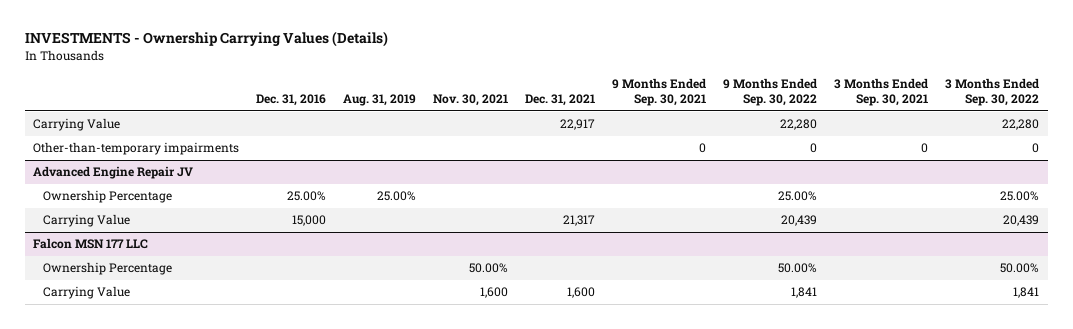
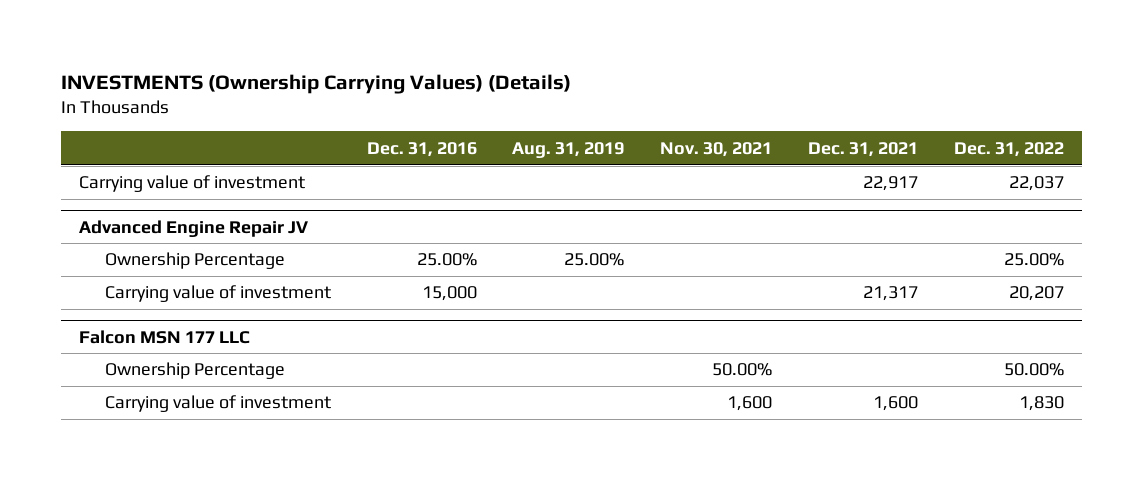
[24,31,388,48] INVESTMENTS - Ownership Carrying Values (Details) -> [61,74,572,95] INVESTMENTS (Ownership Carrying Values) (Details)
[612,77,707,107] 9 Months Ended Sep. 30, 2021 -> none
[723,77,818,107] 9 Months Ended Sep. 30, 2022 -> none
[834,77,929,107] 3 Months Ended Sep. 30, 2021 -> none
[945,77,1040,107] 3 Months Ended Sep. 30, 2022 -> none
none -> [953,141,1064,157] Dec. 31, 2022
[33,142,240,156] Other-than-temporary impairments -> none
[33,118,121,132] Carrying Value -> [79,175,306,193] Carrying value of investment
[42,214,130,228] Carrying Value -> [104,285,331,303] Carrying value of investment
[42,286,130,300] Carrying Value -> [104,395,331,413] Carrying value of investment

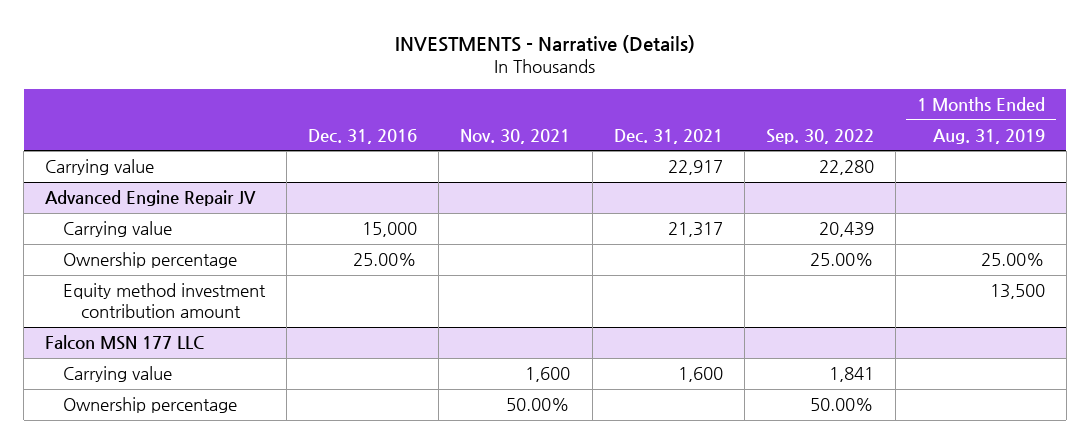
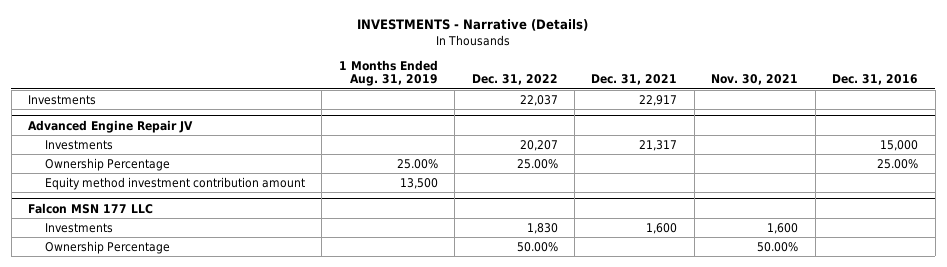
[765,128,874,144] Sep. 30, 2022 -> none
none -> [471,74,558,86] Dec. 31, 2022
[45,159,155,176] Carrying value -> [28,94,97,105] Investments
[63,221,173,238] Carrying value -> [44,139,113,150] Investments
[63,252,238,269] Ownership percentage -> [44,157,170,171] Ownership Percentage
[63,366,173,383] Carrying value -> [44,222,113,233] Investments
[63,397,238,414] Ownership percentage -> [44,240,170,254] Ownership Percentage

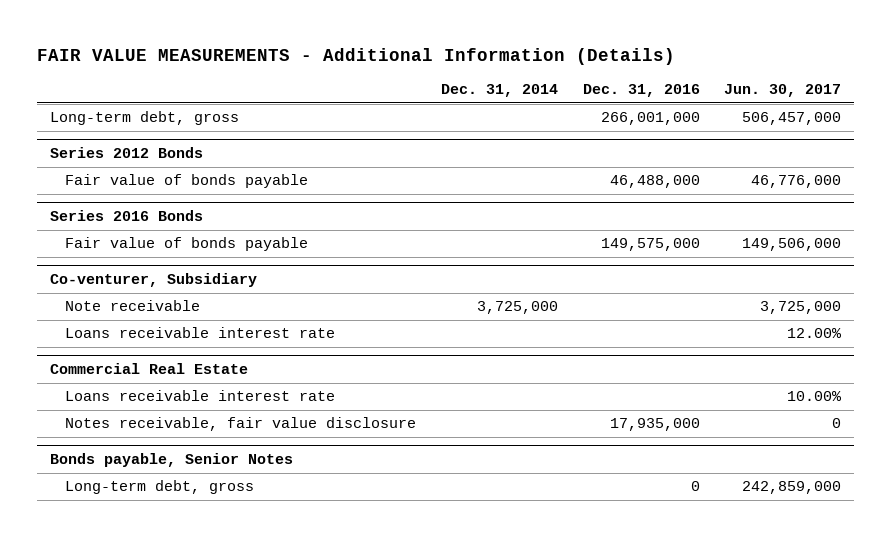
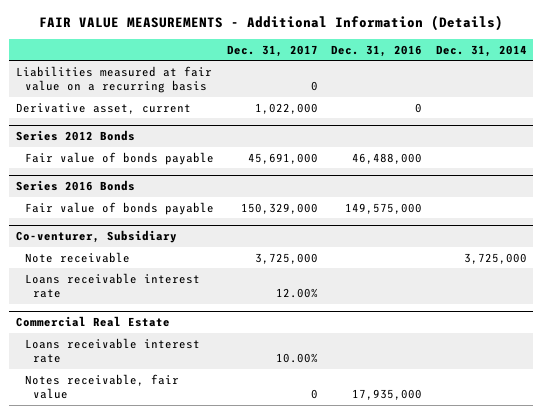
[724,84,842,98] Jun. 30, 2017 -> none
none -> [226,44,318,57] Dec. 31, 2017
[49,111,239,126] Long-term debt, gross -> none
none -> [16,65,213,94] Liabilities measured at fair value on a recurring basis
none -> [16,102,192,114] Derivative asset, current
[49,453,293,468] Bonds payable, Senior Notes -> none
[65,480,255,495] Long-term debt, gross -> none
[65,417,417,432] Notes receivable, fair value disclosure -> [24,373,179,400] Notes receivable, fair value

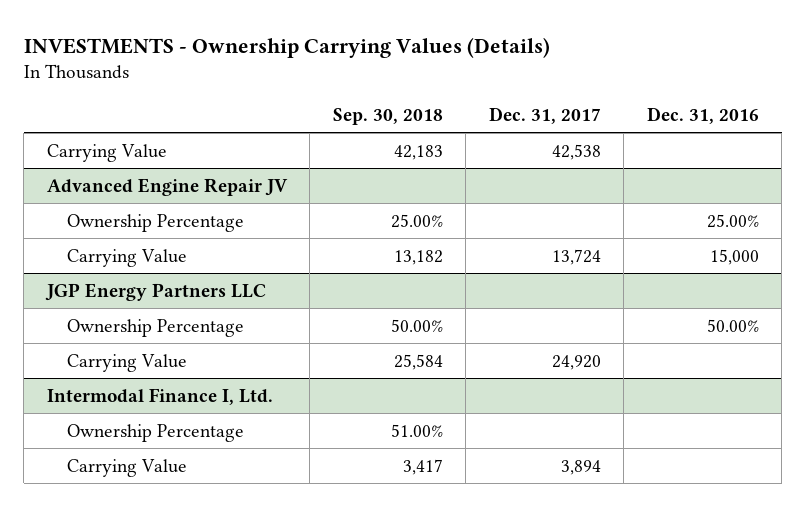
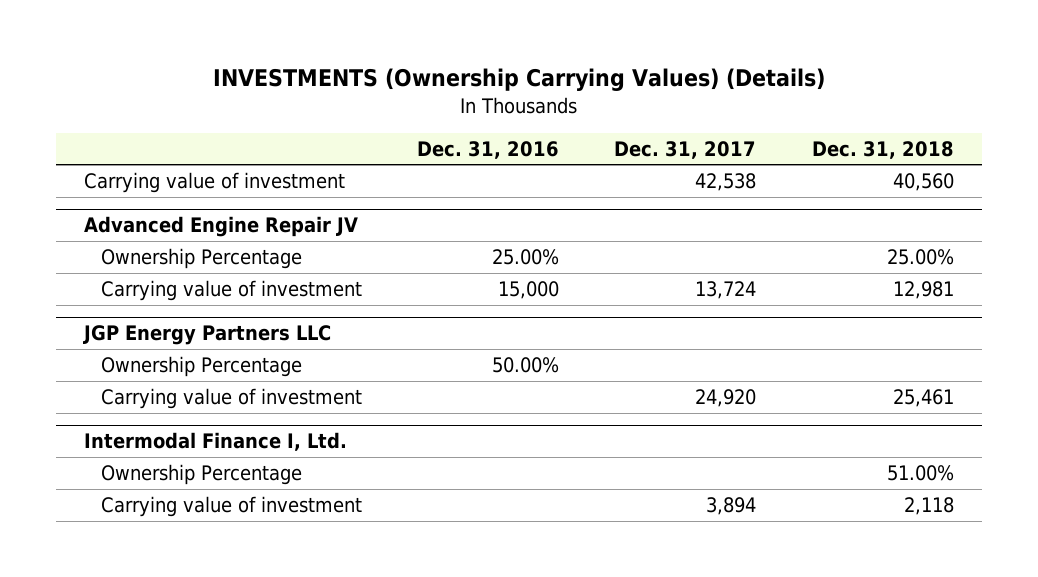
[23,36,550,58] INVESTMENTS - Ownership Carrying Values (Details) -> [212,68,825,92] INVESTMENTS (Ownership Carrying Values) (Details)
[332,108,443,126] Sep. 30, 2018 -> none
none -> [811,140,954,159] Dec. 31, 2018
[46,143,167,162] Carrying Value -> [83,172,345,194] Carrying value of investment
[67,248,188,267] Carrying Value -> [100,280,362,302] Carrying value of investment
[67,353,188,372] Carrying Value -> [100,388,362,410] Carrying value of investment
[67,458,188,477] Carrying Value -> [100,496,362,518] Carrying value of investment

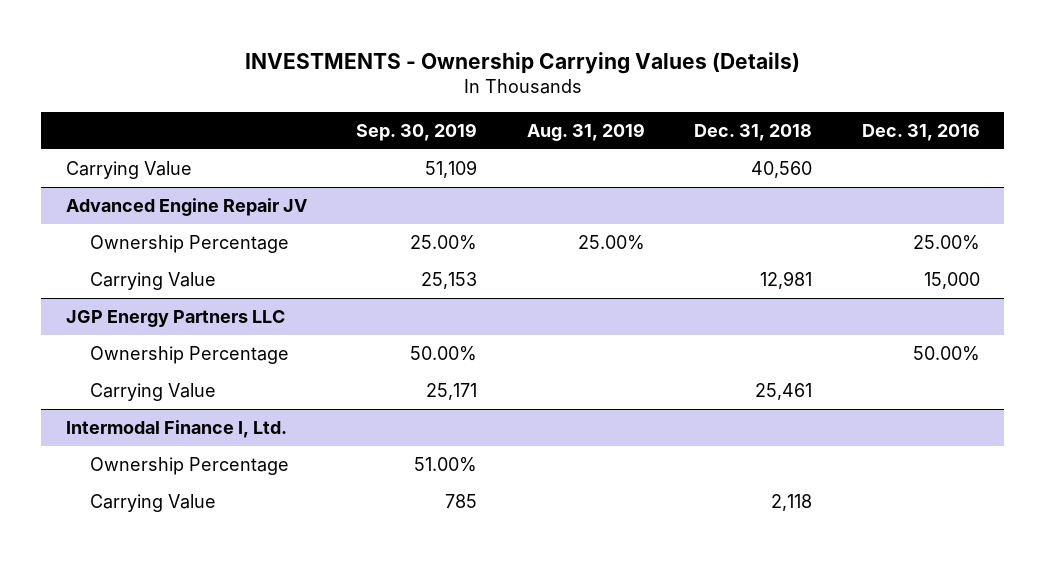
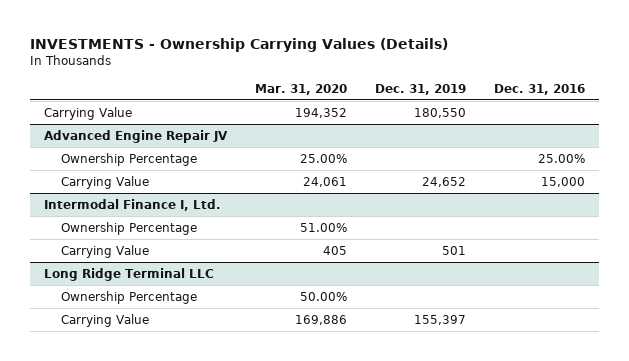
[356,122,478,141] Sep. 30, 2019 -> none
[526,122,645,141] Aug. 31, 2019 -> none
[694,123,813,141] Dec. 31, 2018 -> none
none -> [255,84,348,96] Mar. 31, 2020
none -> [374,84,466,96] Dec. 31, 2019
[65,310,285,328] JGP Energy Partners LLC -> none
[89,346,289,365] Ownership Percentage -> none
[89,383,216,402] Carrying Value -> none
none -> [44,267,215,281] Long Ridge Terminal LLC
none -> [60,290,197,304] Ownership Percentage
none -> [60,313,149,327] Carrying Value

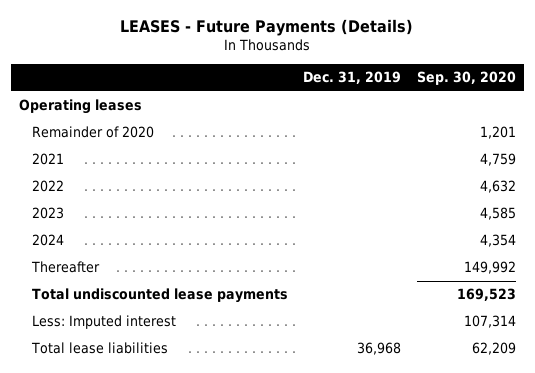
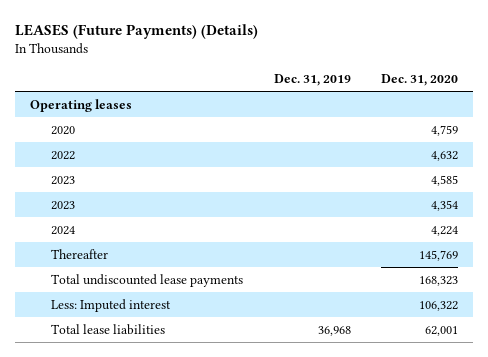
[120,19,414,37] LEASES - Future Payments (Details) -> [14,24,258,40] LEASES (Future Payments) (Details)
[416,71,516,86] Sep. 30, 2020 -> none
none -> [381,74,459,87] Dec. 31, 2020
[32,126,155,139] Remainder of 2020 -> none
[32,153,65,166] 2021 -> [51,125,76,135] 2020
none -> [51,200,76,210] 2023

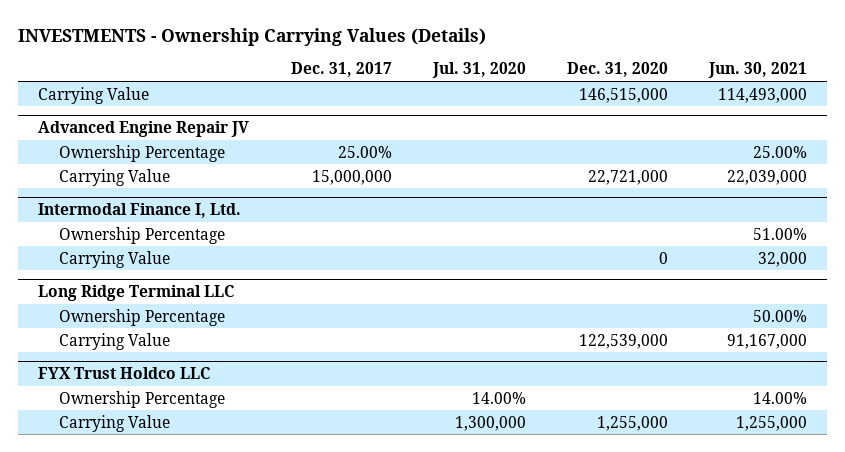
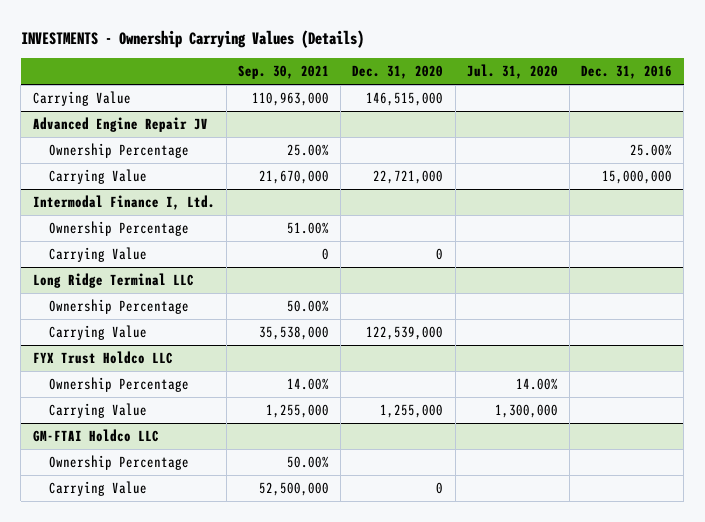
[290,62,392,78] Dec. 31, 2017 -> none
[707,62,807,79] Jun. 30, 2021 -> none
none -> [238,65,330,80] Sep. 30, 2021
none -> [581,65,673,80] Dec. 31, 2016
none -> [32,429,159,443] GM-FTAI Holdco LLC
none -> [48,455,189,471] Ownership Percentage
none -> [48,481,147,497] Carrying Value

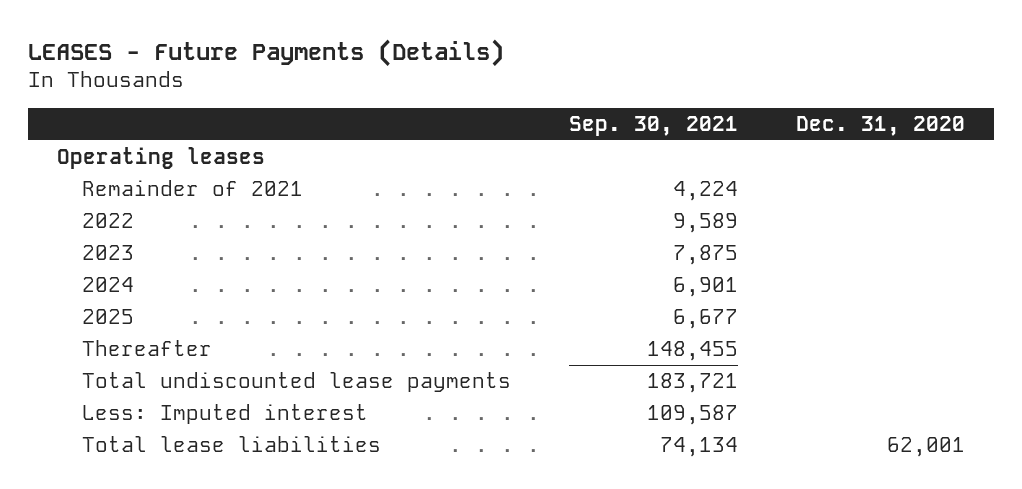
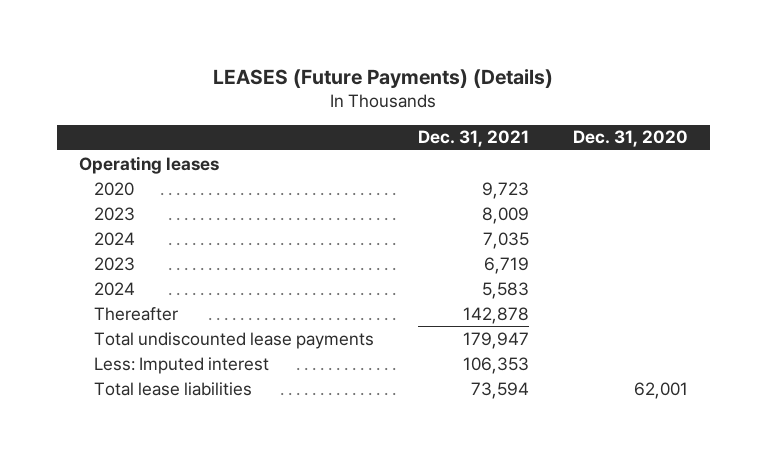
[27,38,504,67] LEASES - Future Payments (Details) -> [213,68,554,88] LEASES (Future Payments) (Details)
[568,115,738,136] Sep. 30, 2021 -> none
none -> [417,130,529,148] Dec. 31, 2021
[81,180,303,197] Remainder of 2021 -> none
[81,213,134,229] 2022 -> [93,181,134,196] 2020
[81,309,134,325] 2025 -> [93,256,135,271] 2023
none -> [93,281,135,296] 2024

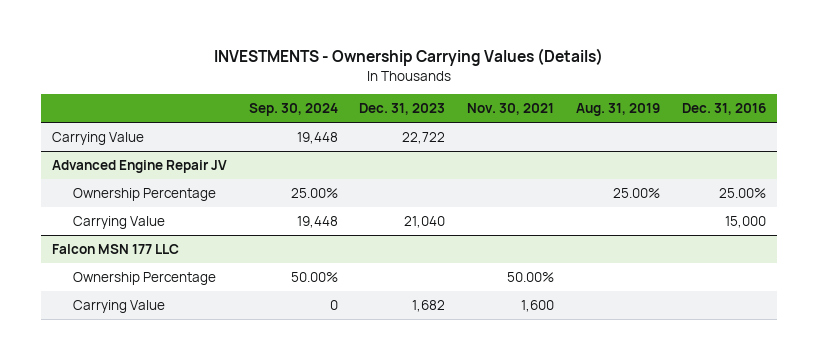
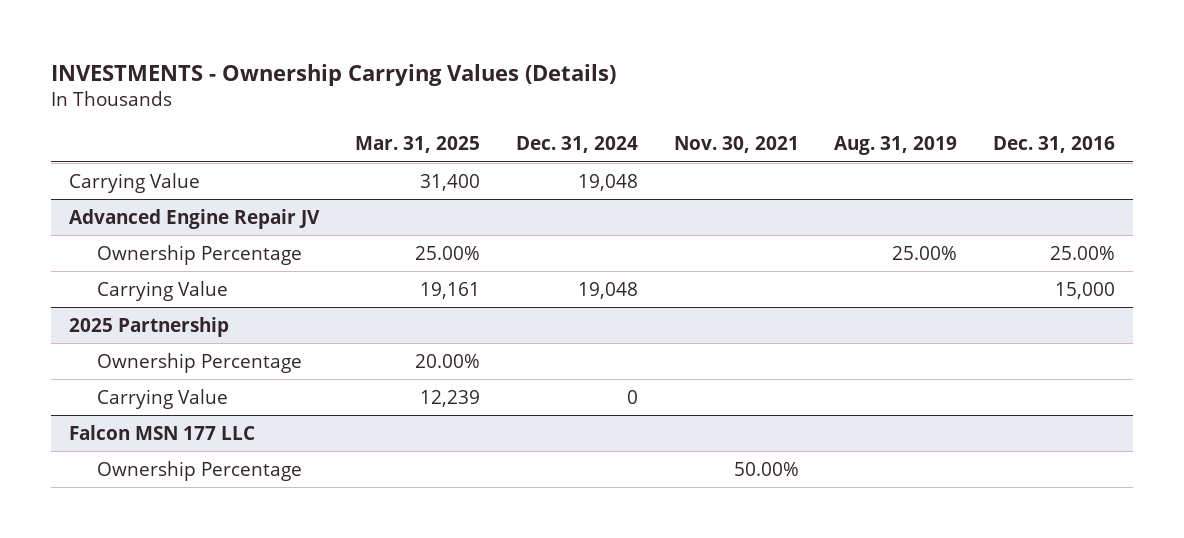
[248,103,338,117] Sep. 30, 2024 -> none
[359,103,446,116] Dec. 31, 2023 -> none
none -> [354,136,480,154] Mar. 31, 2025
none -> [515,136,638,154] Dec. 31, 2024
none -> [69,316,230,337] 2025 Partnership
none -> [97,352,303,373] Ownership Percentage
none -> [97,388,229,409] Carrying Value
[72,300,165,314] Carrying Value -> none

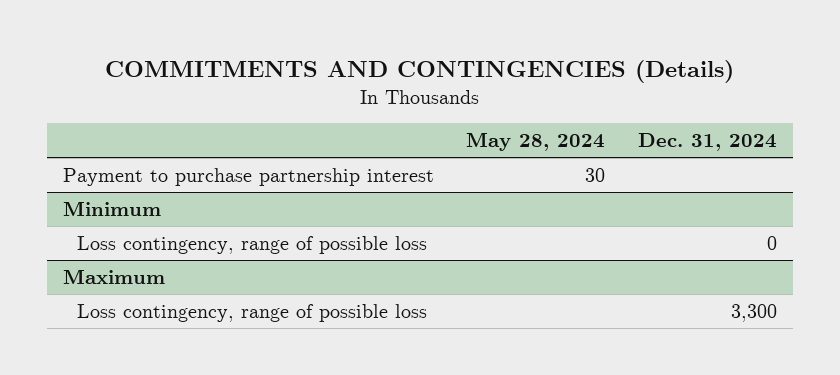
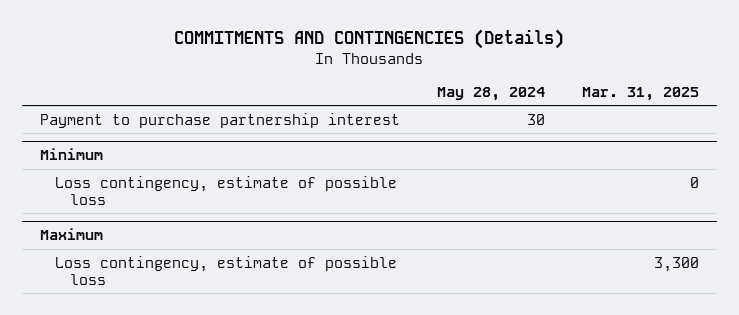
[637,132,777,151] Dec. 31, 2024 -> none
none -> [581,87,699,102] Mar. 31, 2025
[76,235,427,254] Loss contingency, range of possible loss -> [54,175,397,206] Loss contingency, estimate of possible loss
[76,303,427,322] Loss contingency, range of possible loss -> [54,255,397,286] Loss contingency, estimate of possible loss

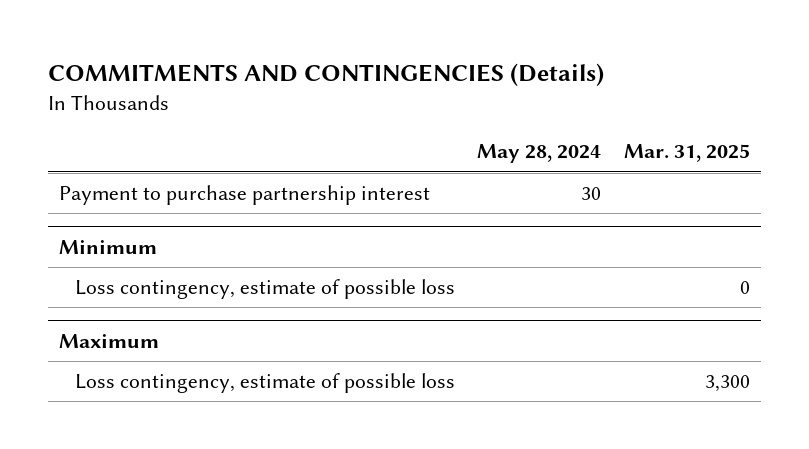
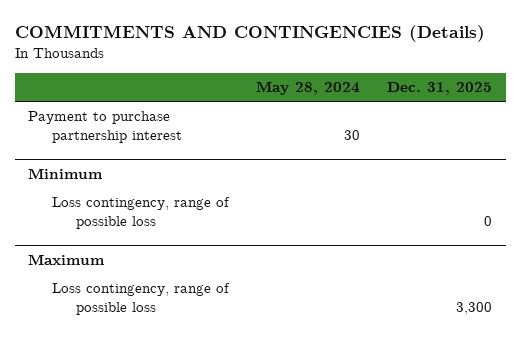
[624,144,751,163] Mar. 31, 2025 -> none
none -> [387,82,493,96] Dec. 31, 2025
[74,279,455,300] Loss contingency, estimate of possible loss -> [51,197,230,230] Loss contingency, range of possible loss
[74,373,455,394] Loss contingency, estimate of possible loss -> [51,283,230,316] Loss contingency, range of possible loss

